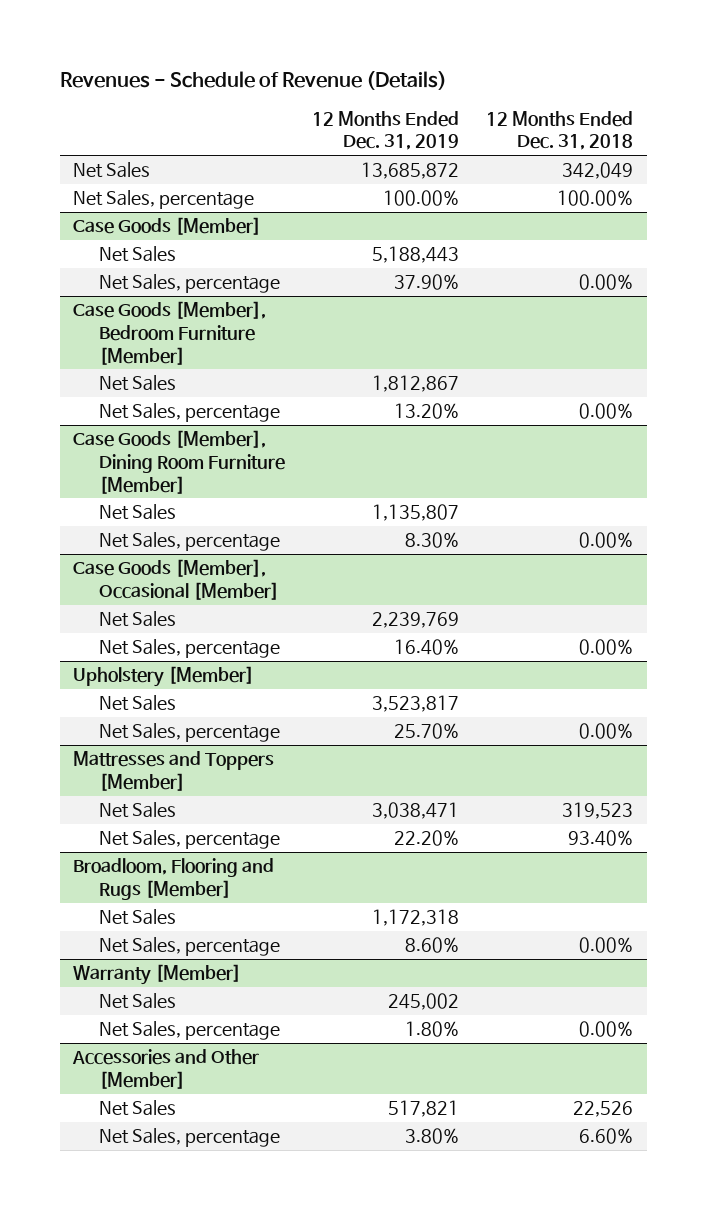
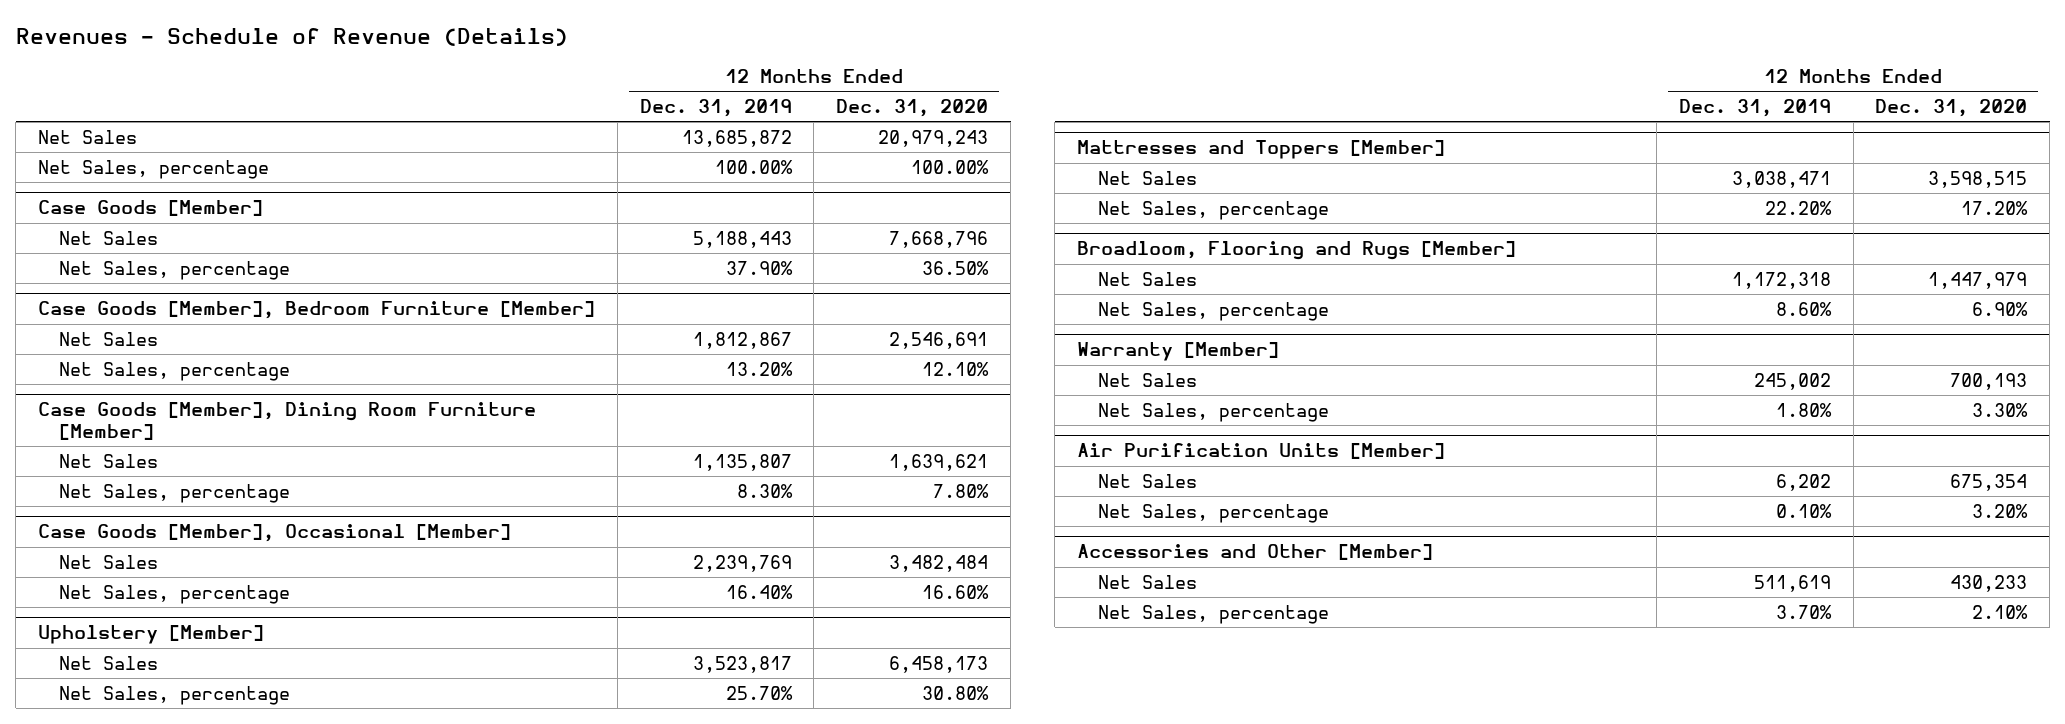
[486,110,634,151] 12 Months Ended Dec. 31, 2018 -> none
none -> [836,98,989,117] Dec. 31, 2020
none -> [1077,443,1446,460] Air Purification Units [Member]
none -> [1098,473,1198,488] Net Sales
none -> [1098,503,1330,523] Net Sales, percentage
[387,1100,459,1118] 517,821 -> [1753,574,1831,592] 511,619
[404,1128,459,1145] 3.80% -> [1775,604,1832,619] 3.70%

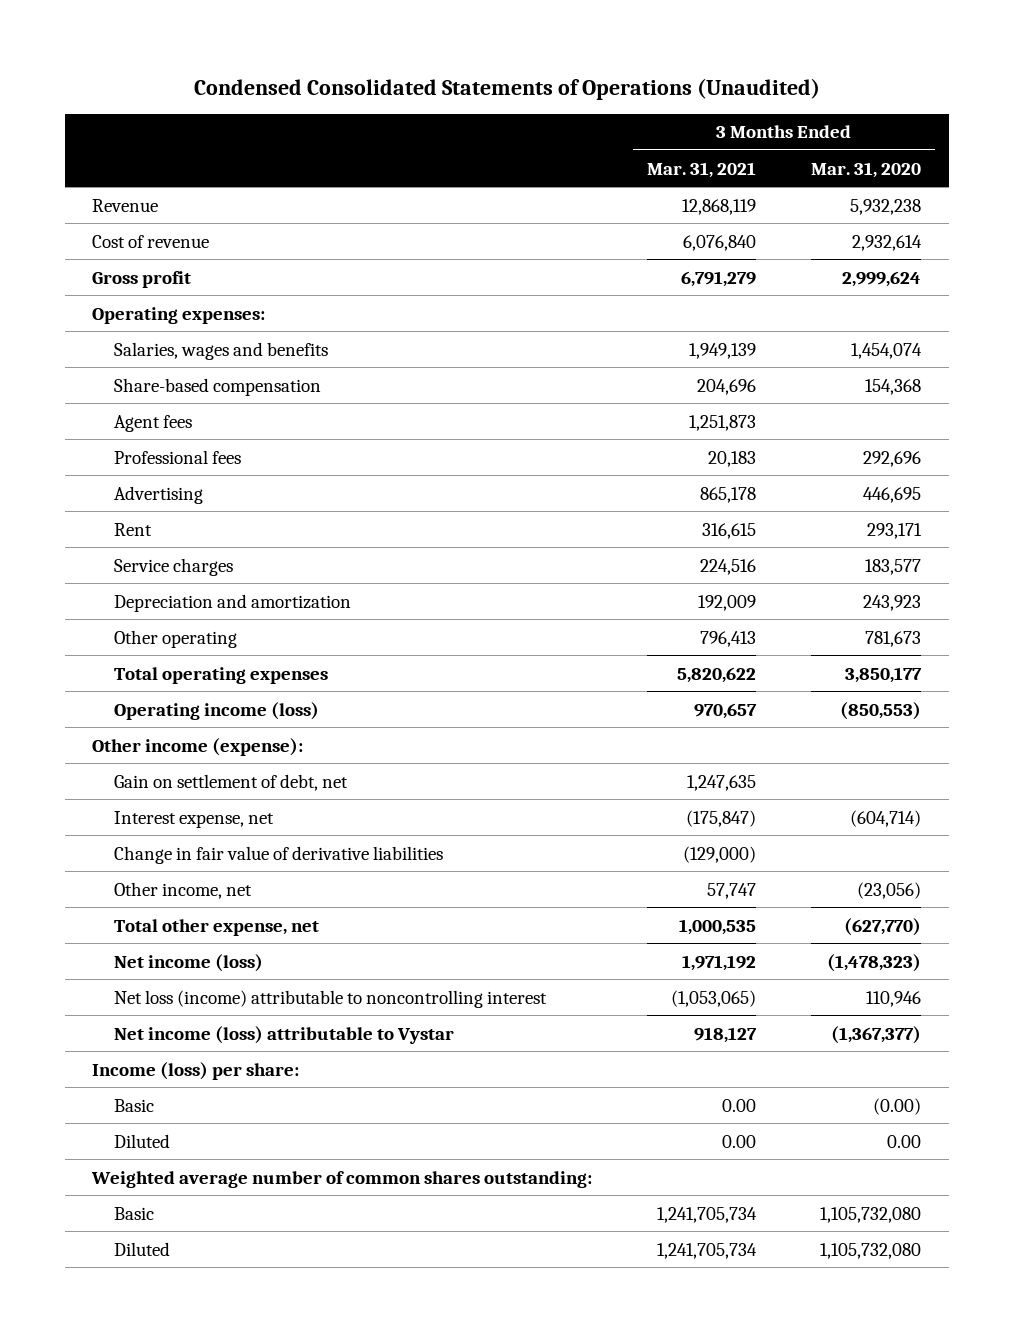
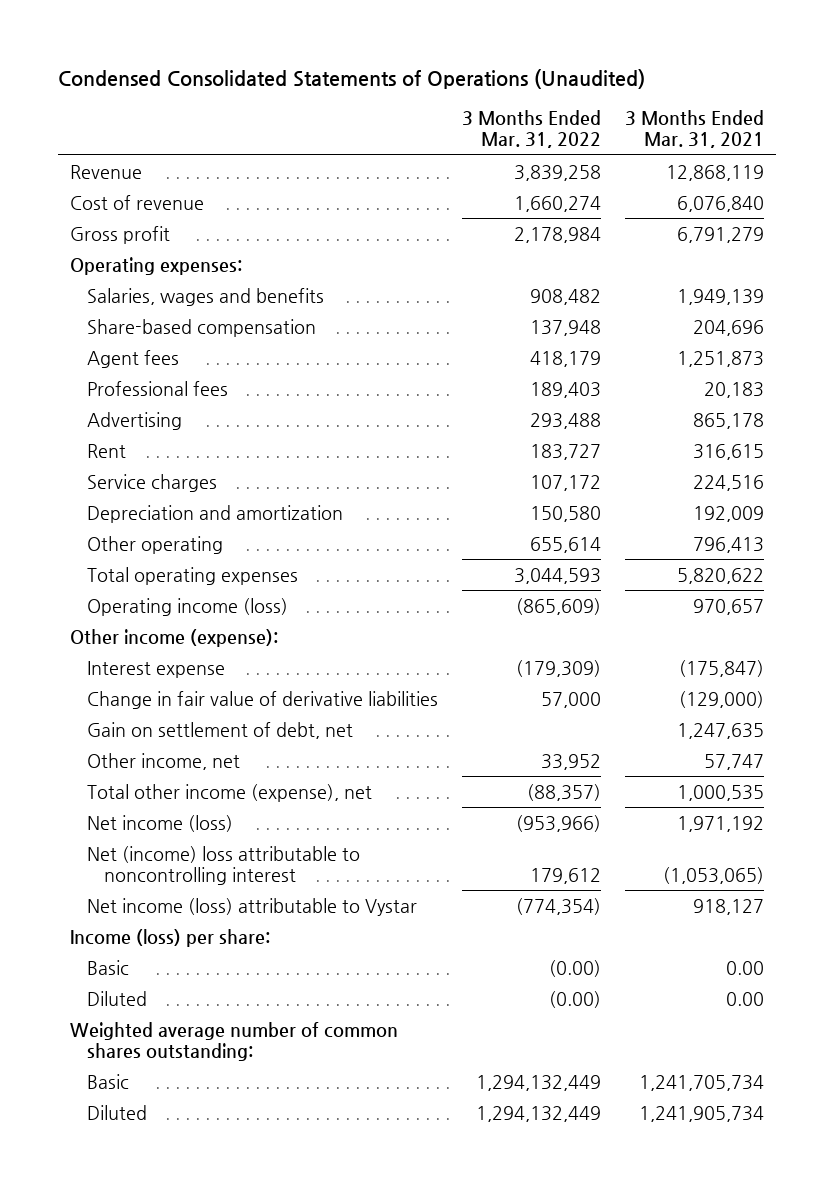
[811,161,922,178] Mar. 31, 2020 -> none
none -> [461,110,601,149] 3 Months Ended Mar. 31, 2022
[114,810,275,828] Interest expense, net -> [86,660,225,678] Interest expense
[114,773,349,791] Gain on settlement of debt, net -> [86,721,353,739] Gain on settlement of debt, net
[114,918,320,936] Total other expense, net -> [86,783,372,802] Total other income (expense), net
[114,989,548,1008] Net loss (income) attributable to noncontrolling interest -> [86,845,360,885] Net (income) loss attributable to noncontrolling interest
[657,1242,758,1259] 1,241,705,734 -> [639,1105,765,1122] 1,241,905,734

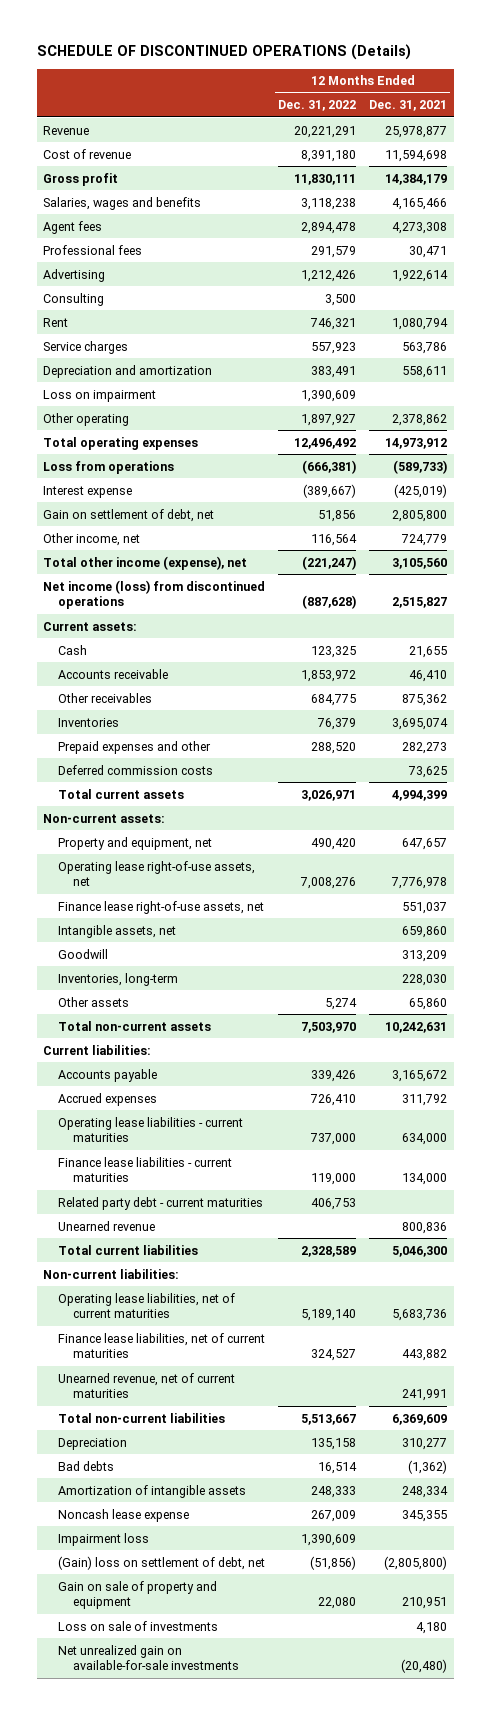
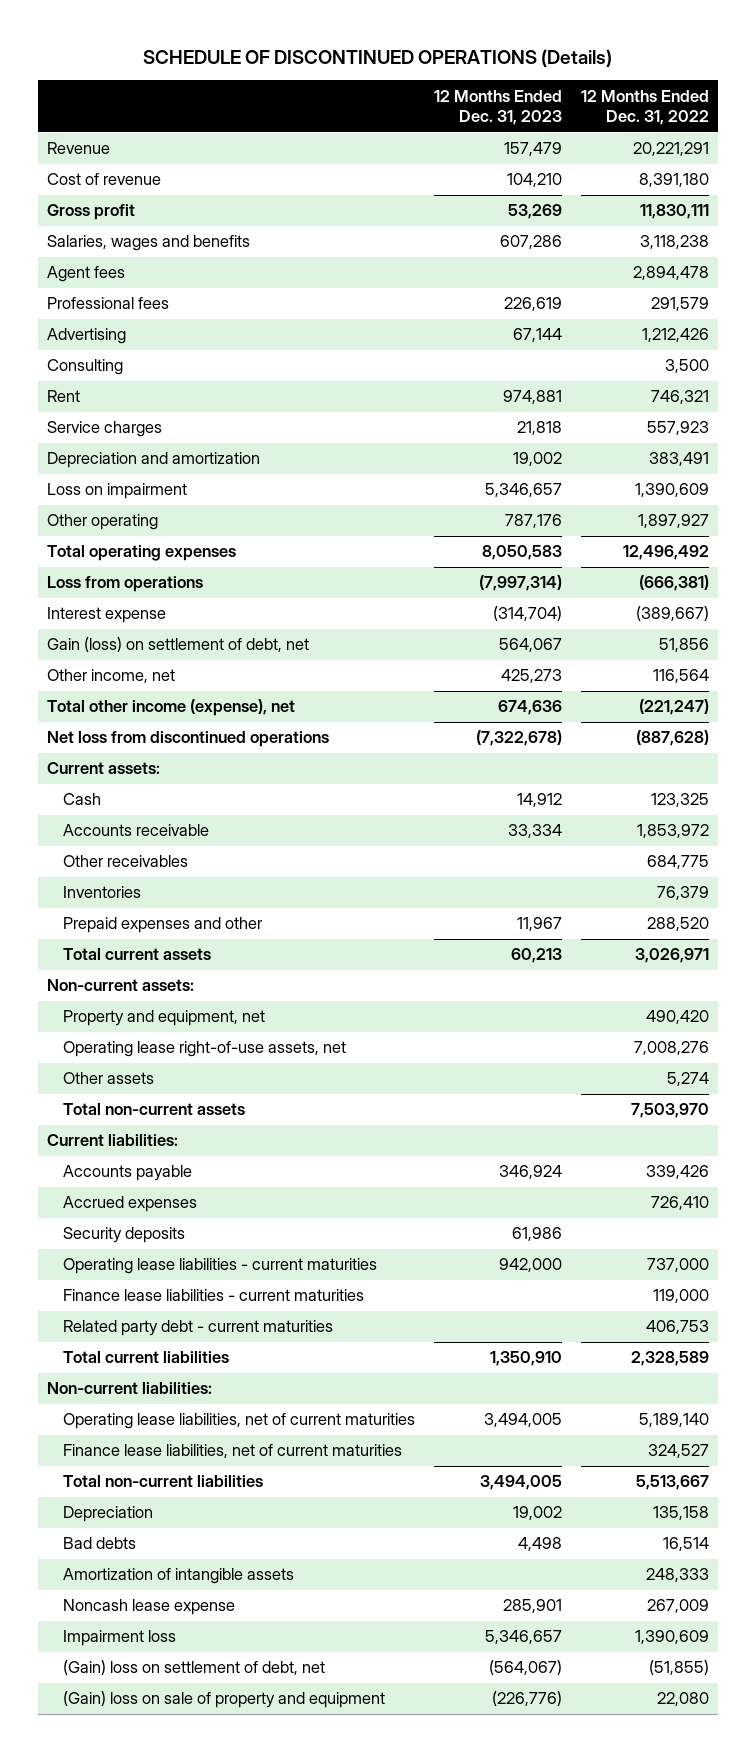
[369,100,448,112] Dec. 31, 2021 -> none
none -> [433,89,562,126] 12 Months Ended Dec. 31, 2023
[43,508,215,522] Gain on settlement of debt, net -> [47,637,310,653] Gain (loss) on settlement of debt, net
[43,579,266,610] Net income (loss) from discontinued operations -> [47,731,330,748] Net loss from discontinued operations
[57,764,213,775] Deferred commission costs -> none
[57,900,264,914] Finance lease right-of-use assets, net -> none
[57,924,176,938] Intangible assets, net -> none
[57,948,108,959] Goodwill -> none
[57,972,178,986] Inventories, long-term -> none
none -> [63,1227,186,1244] Security deposits
[57,1220,155,1231] Unearned revenue -> none
[57,1372,235,1399] Unearned revenue, net of current maturities -> none
[57,1620,218,1631] Loss on sale of investments -> none
[57,1644,239,1671] Net unrealized gain on available-for-sale investments -> none
[310,1555,357,1570] (51,856) -> [648,1660,709,1676] (51,855)
[57,1580,217,1610] Gain on sale of property and equipment -> [63,1691,386,1709] (Gain) loss on sale of property and equipment

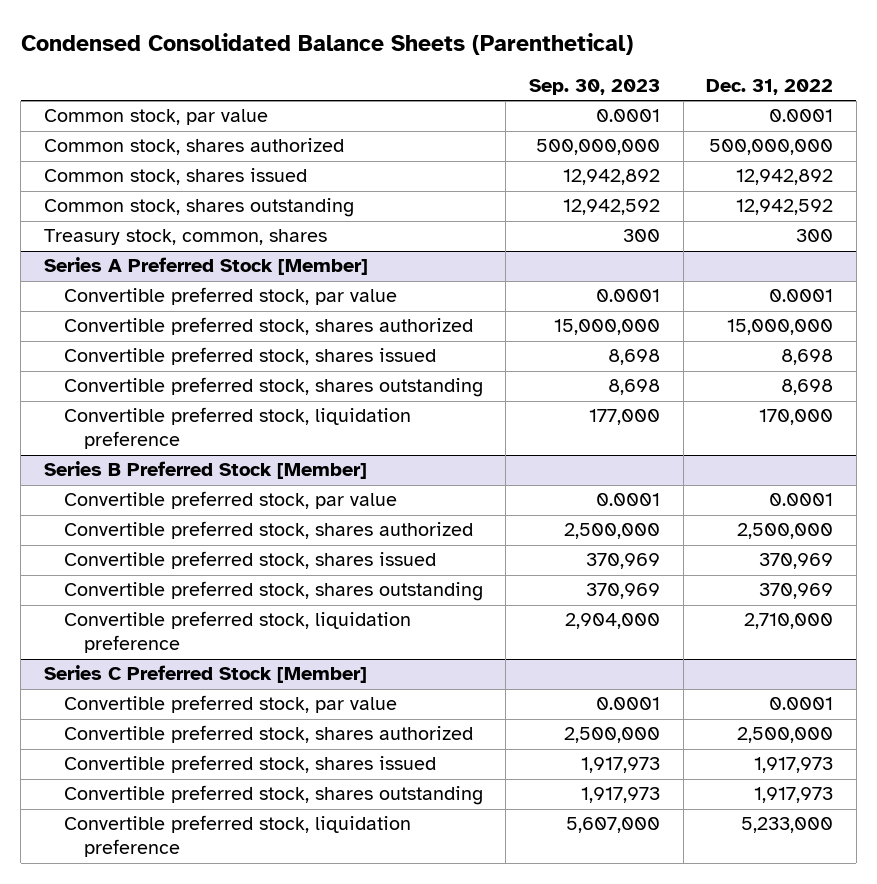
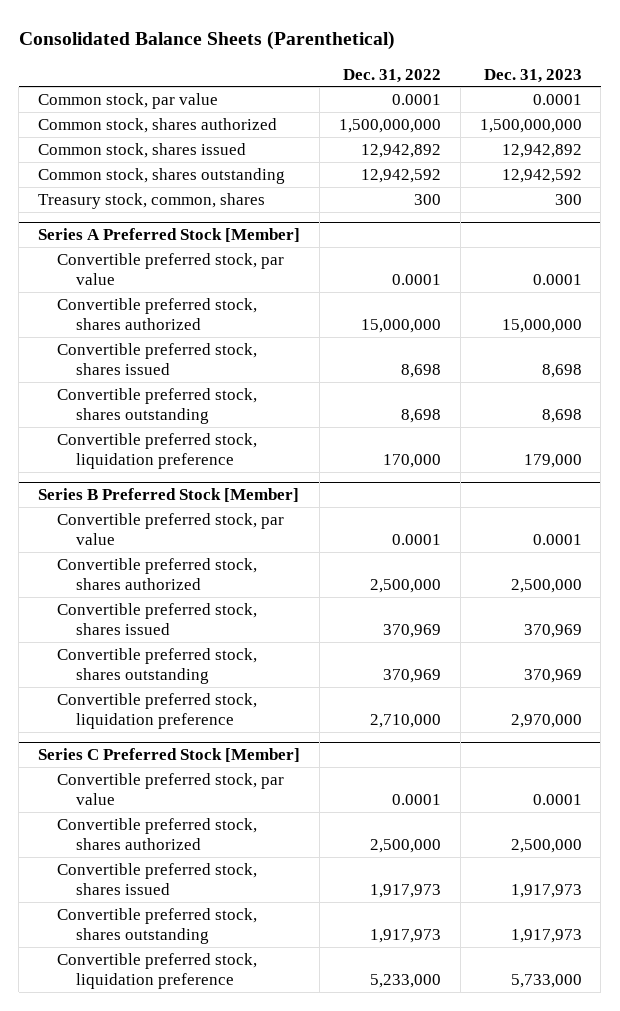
[20,33,633,56] Condensed Consolidated Balance Sheets (Parenthetical) -> [18,31,395,51] Consolidated Balance Sheets (Parenthetical)
[529,79,661,96] Sep. 30, 2023 -> none
none -> [483,68,582,83] Dec. 31, 2023
[709,139,834,156] 500,000,000 -> [338,118,441,133] 1,500,000,000

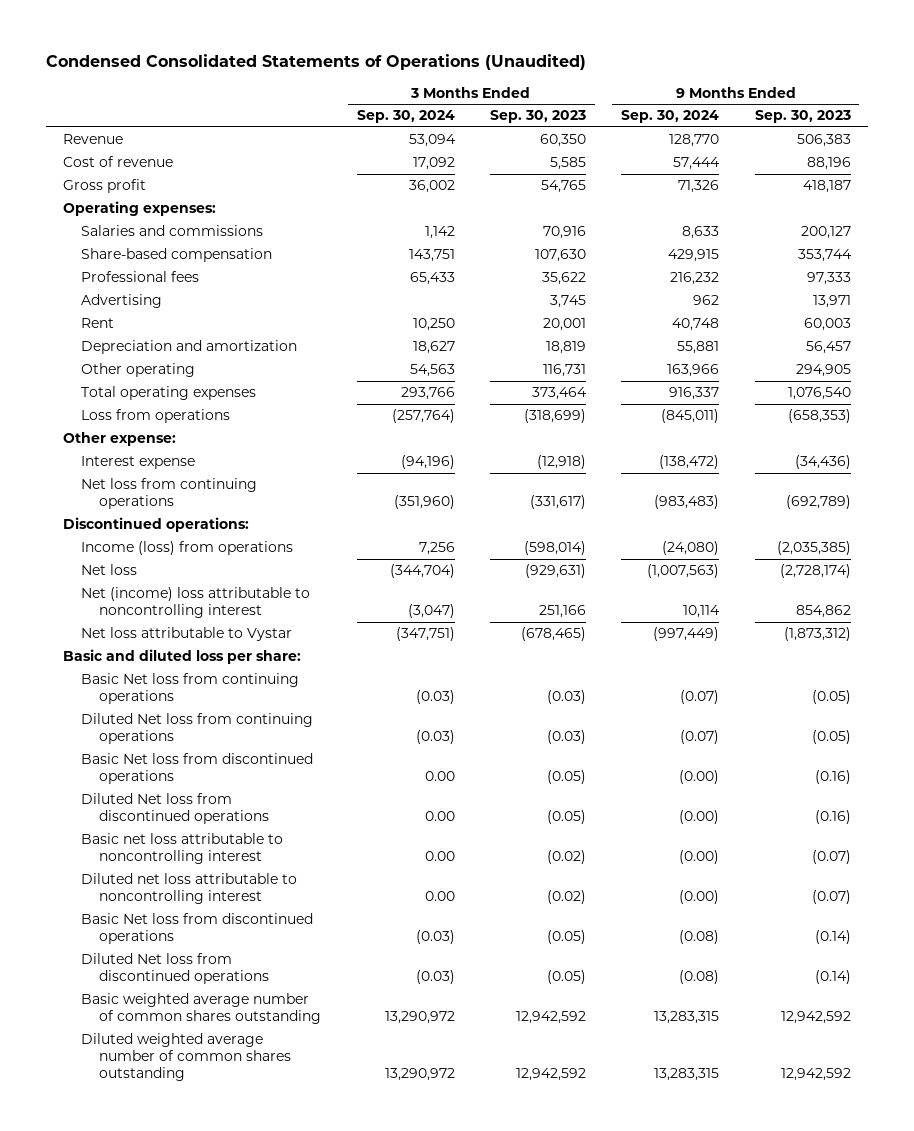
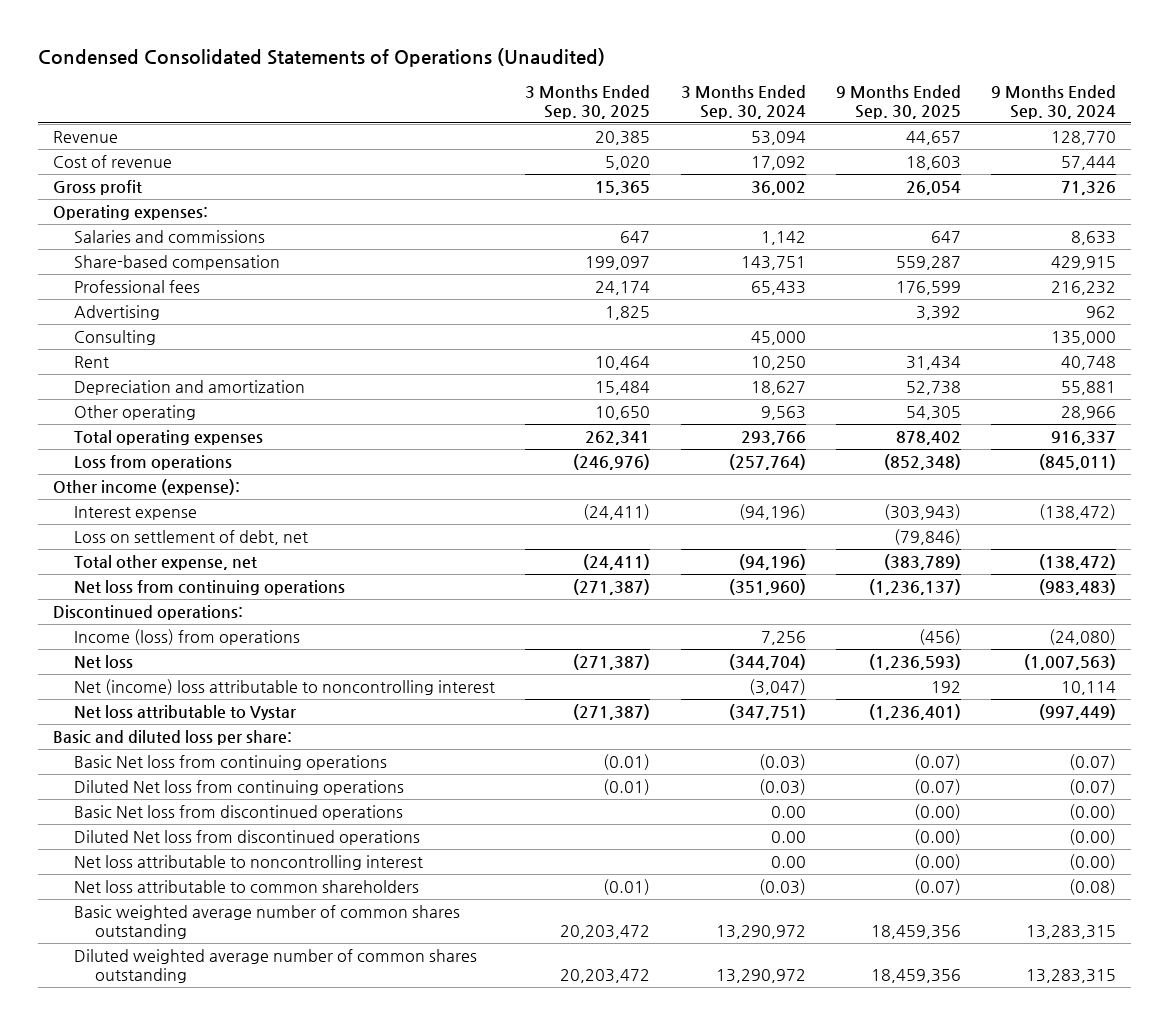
[489,110,586,124] Sep. 30, 2023 -> none
[754,110,851,124] Sep. 30, 2023 -> none
none -> [525,84,651,119] 3 Months Ended Sep. 30, 2025
none -> [835,84,961,119] 9 Months Ended Sep. 30, 2025
none -> [73,329,156,345] Consulting
[409,364,455,378] 54,563 -> [760,405,806,420] 9,563
[667,364,720,378] 163,966 -> [1061,405,1117,420] 28,966
[63,432,177,447] Other expense: -> [52,478,240,495] Other income (expense):
none -> [73,529,308,545] Loss on settlement of debt, net
none -> [73,554,257,570] Total other expense, net
[81,873,298,905] Diluted net loss attributable to noncontrolling interest -> none
[81,913,314,945] Basic Net loss from discontinued operations -> none
[81,953,270,985] Diluted Net loss from discontinued operations -> none
[81,833,284,865] Basic net loss attributable to noncontrolling interest -> [73,854,423,870] Net loss attributable to noncontrolling interest
none -> [73,879,419,893] Net loss attributable to common shareholders

